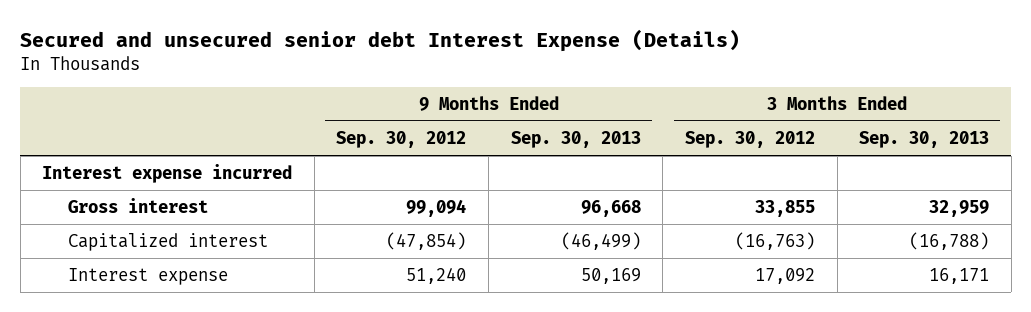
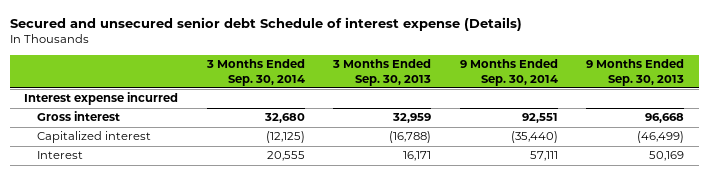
[20,28,741,52] Secured and unsecured senior debt Interest Expense (Details) -> [9,16,522,31] Secured and unsecured senior debt Schedule of interest expense (Details)
[336,130,467,148] Sep. 30, 2012 -> none
[684,130,815,148] Sep. 30, 2012 -> none
none -> [205,58,305,86] 3 Months Ended Sep. 30, 2014
none -> [459,58,558,86] 9 Months Ended Sep. 30, 2014
[68,268,229,286] Interest expense -> [36,151,83,160] Interest

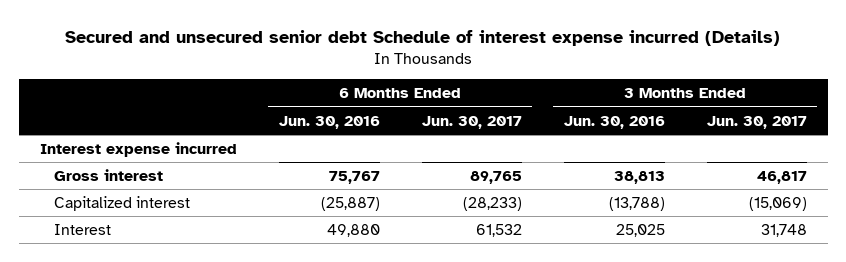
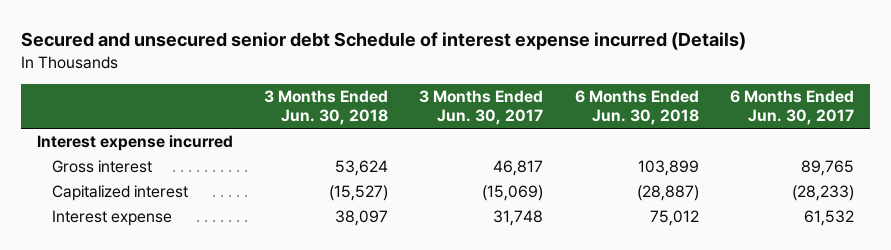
[278,115,380,129] Jun. 30, 2016 -> none
[563,115,665,129] Jun. 30, 2016 -> none
none -> [264,90,389,126] 3 Months Ended Jun. 30, 2018
none -> [574,90,699,126] 6 Months Ended Jun. 30, 2018
[53,224,111,236] Interest -> [51,210,172,227] Interest expense

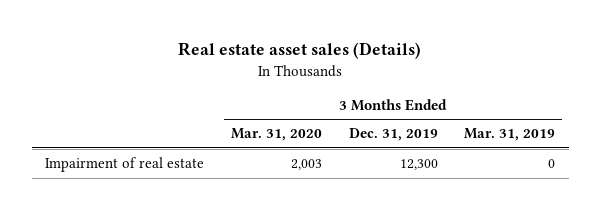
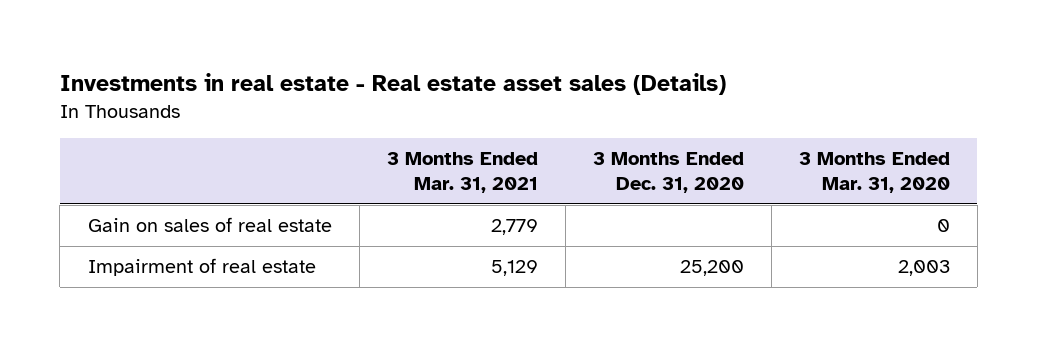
[178,42,422,60] Real estate asset sales (Details) -> [59,72,726,95] Investments in real estate - Real estate asset sales (Details)
[348,128,438,142] Dec. 31, 2019 -> none
[464,128,556,142] Mar. 31, 2019 -> none
none -> [386,151,538,194] 3 Months Ended Mar. 31, 2021
none -> [592,151,744,194] 3 Months Ended Dec. 31, 2020
none -> [87,217,332,233] Gain on sales of real estate

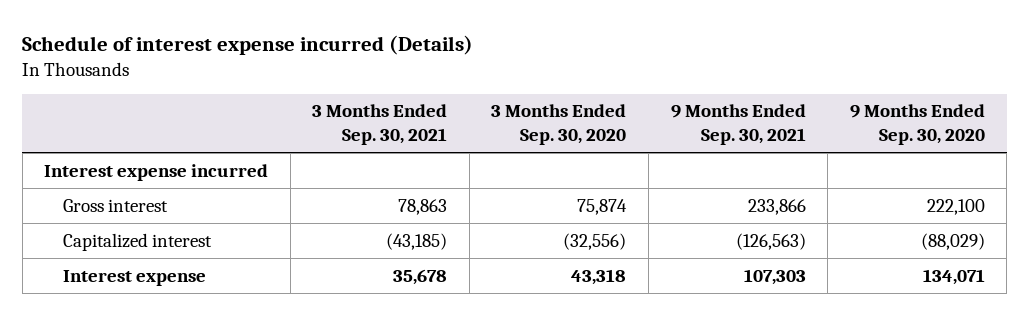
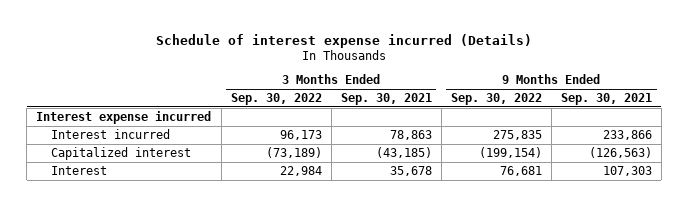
[491,104,627,146] 3 Months Ended Sep. 30, 2020 -> none
[849,104,985,146] 9 Months Ended Sep. 30, 2020 -> none
none -> [230,93,322,106] Sep. 30, 2022
none -> [450,93,542,106] Sep. 30, 2022
[62,198,168,212] Gross interest -> [51,129,171,140] Interest incurred
[62,269,206,286] Interest expense -> [51,166,108,176] Interest

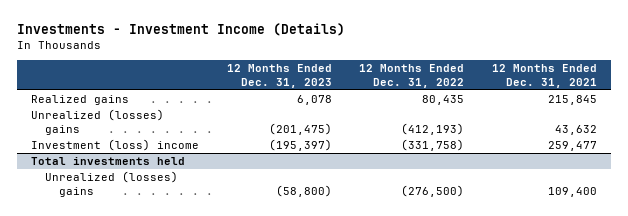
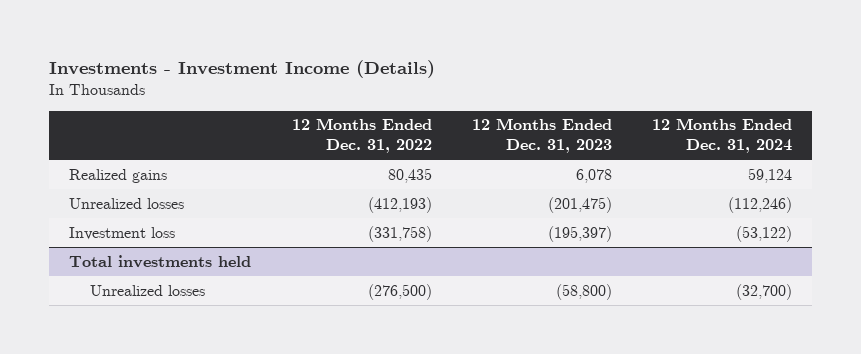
[492,64,598,88] 12 Months Ended Dec. 31, 2021 -> none
none -> [651,118,792,154] 12 Months Ended Dec. 31, 2024
[31,109,165,135] Unrealized (losses) gains -> [69,197,185,209] Unrealized losses
[31,139,200,152] Investment (loss) income -> [69,226,176,240] Investment loss
[44,171,178,197] Unrealized (losses) gains -> [90,284,206,296] Unrealized losses

